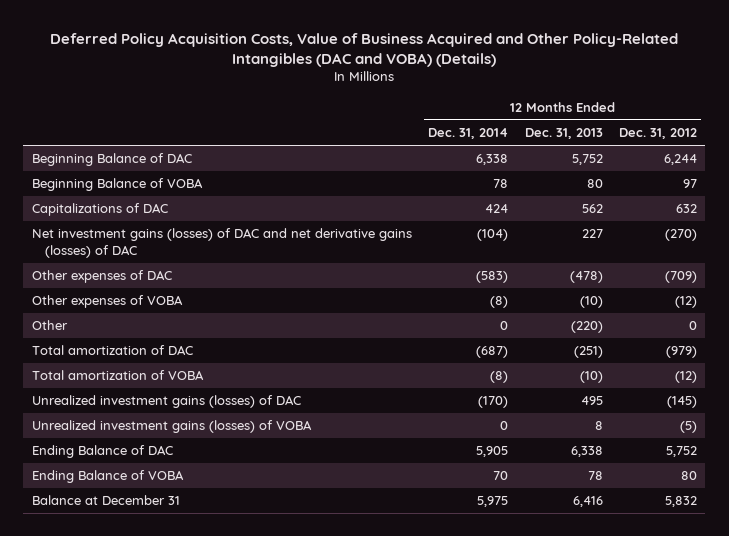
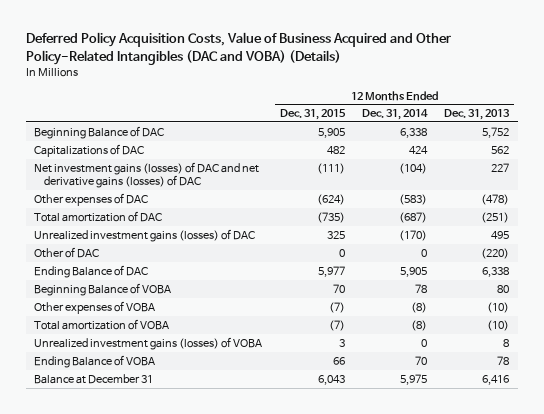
[618,128,697,140] Dec. 31, 2012 -> none
none -> [279,109,346,121] Dec. 31, 2015
[31,320,68,331] Other -> none
none -> [34,246,100,258] Other of DAC
[31,178,203,192] Beginning Balance of VOBA -> [34,282,172,296] Beginning Balance of VOBA
[31,295,183,309] Other expenses of VOBA -> [34,300,156,314] Other expenses of VOBA
[31,370,204,381] Total amortization of VOBA -> [34,318,170,330] Total amortization of VOBA
[31,420,312,434] Unrealized investment gains (losses) of VOBA -> [34,336,263,350] Unrealized investment gains (losses) of VOBA

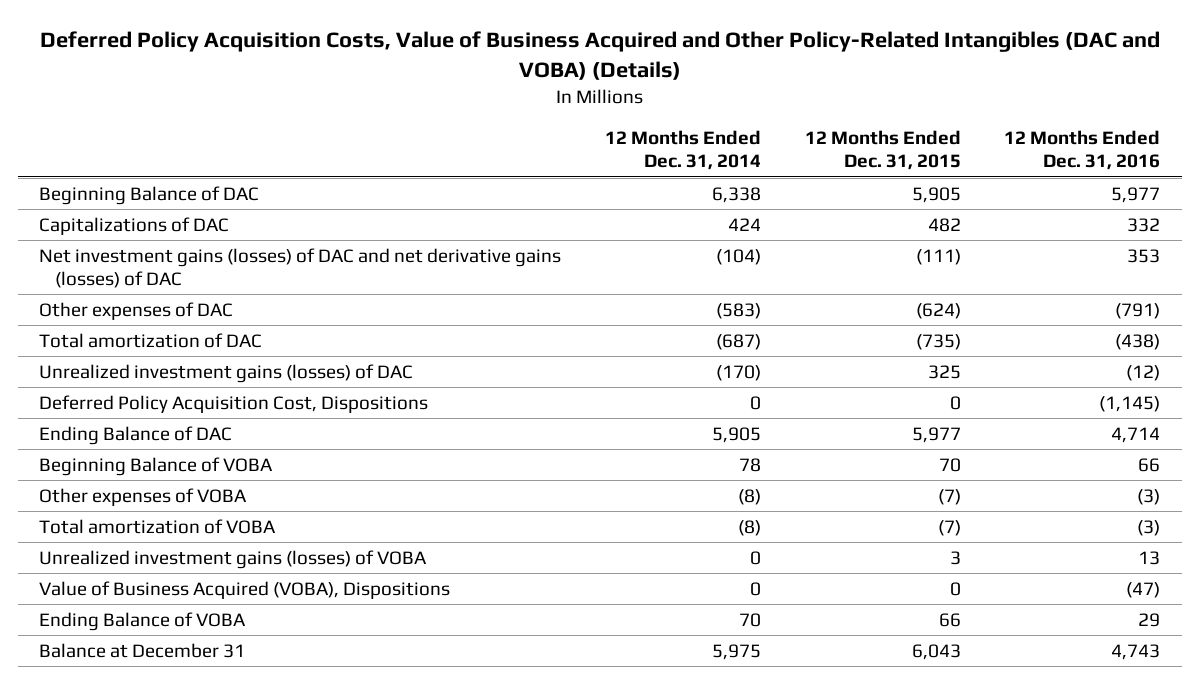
[444,109,511,121] Dec. 31, 2013 -> none
none -> [1004,130,1161,171] 12 Months Ended Dec. 31, 2016
[34,246,100,258] Other of DAC -> none
none -> [39,394,429,413] Deferred Policy Acquisition Cost, Dispositions
none -> [39,580,451,599] Value of Business Acquired (VOBA), Dispositions

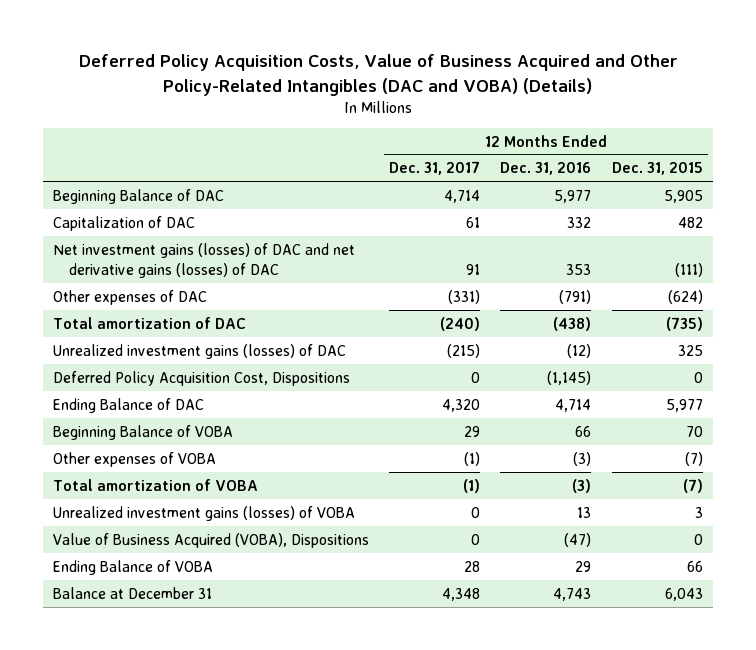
[605,130,762,171] 12 Months Ended Dec. 31, 2014 -> none
none -> [389,161,481,176] Dec. 31, 2017
[39,216,230,235] Capitalizations of DAC -> [53,215,196,231] Capitalization of DAC

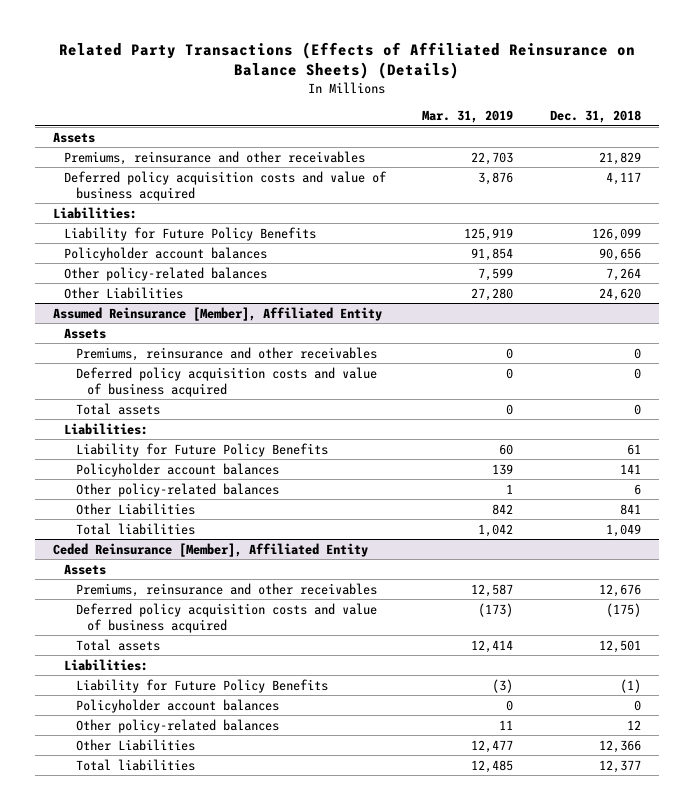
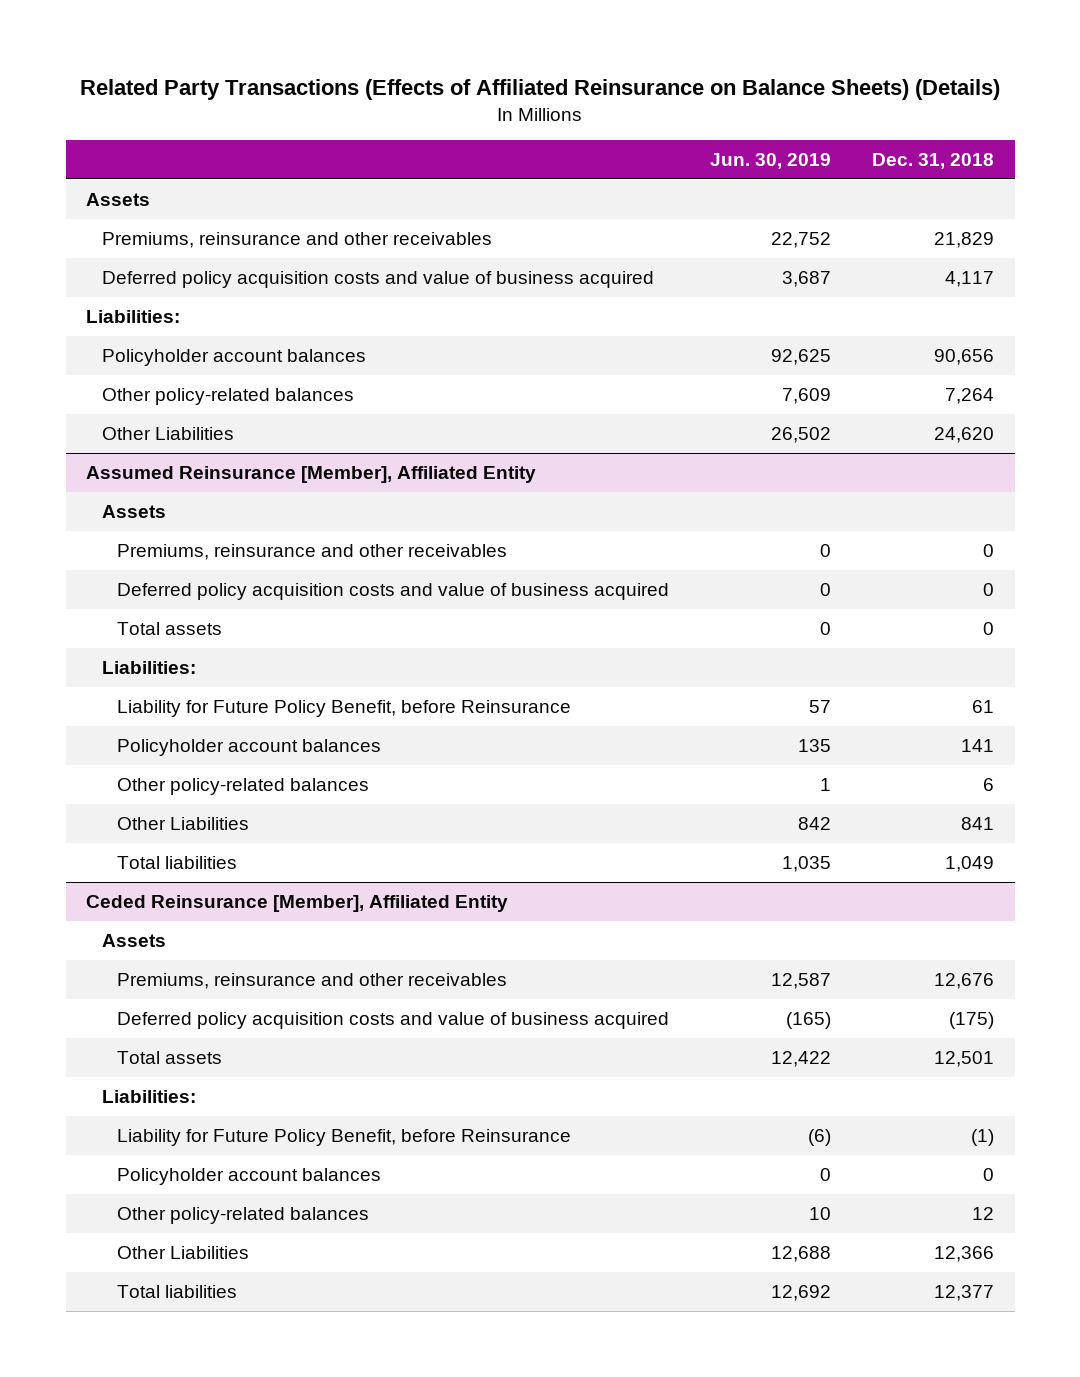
[422,110,514,124] Mar. 31, 2019 -> none
none -> [710,152,832,169] Jun. 30, 2019
[64,226,317,241] Liability for Future Policy Benefits -> none
[75,442,328,457] Liability for Future Policy Benefits -> [117,699,572,717] Liability for Future Policy Benefit, before Reinsurance
[75,678,328,693] Liability for Future Policy Benefits -> [117,1128,572,1146] Liability for Future Policy Benefit, before Reinsurance

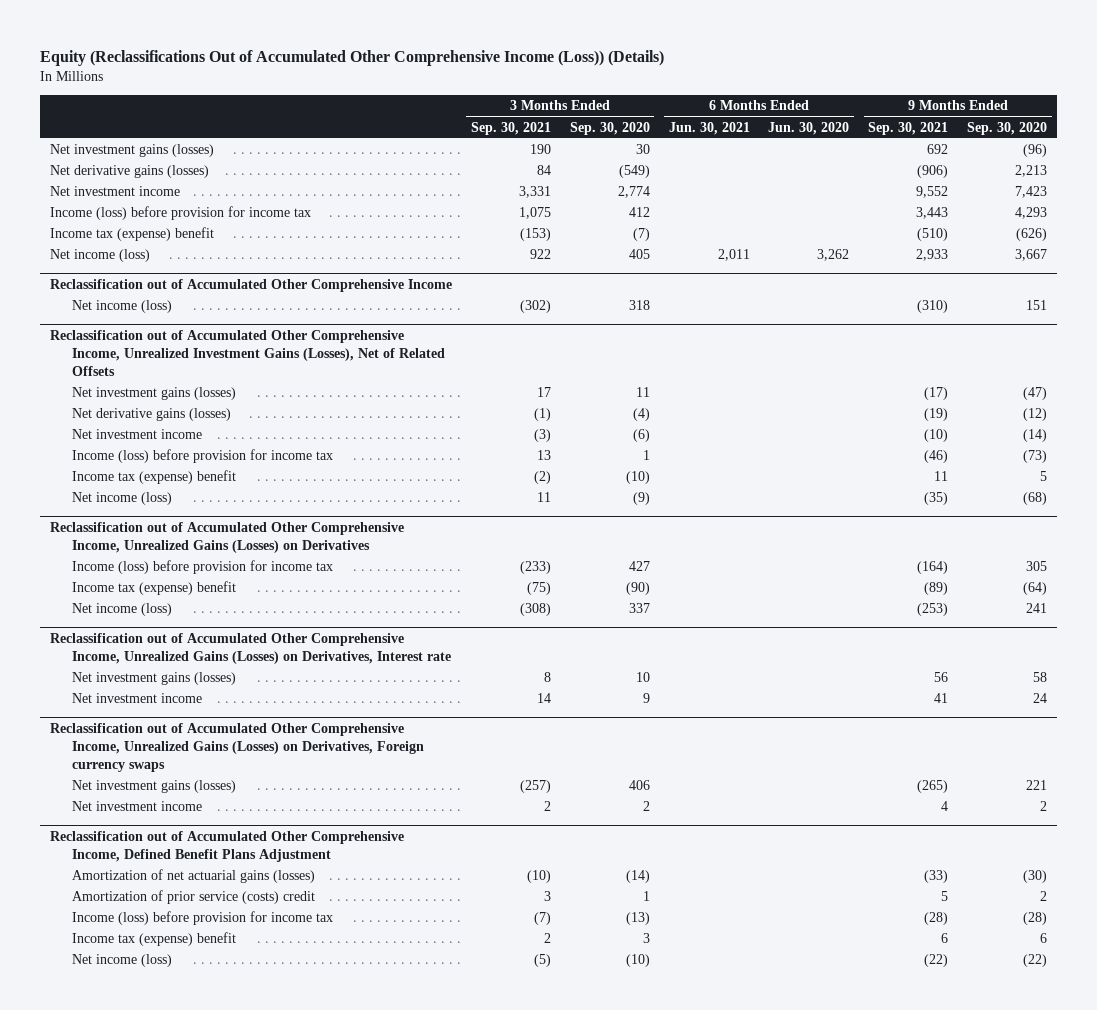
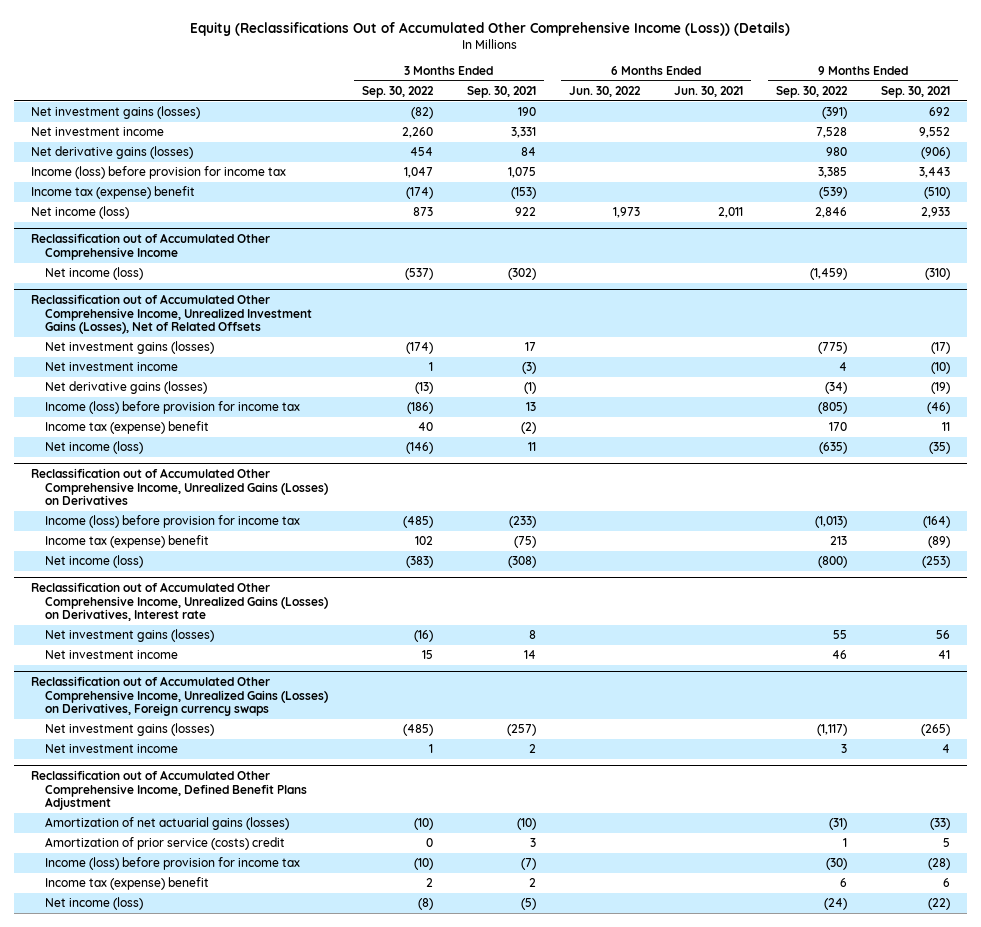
[569,121,650,135] Sep. 30, 2020 -> none
[768,121,850,135] Jun. 30, 2020 -> none
[967,121,1048,135] Sep. 30, 2020 -> none
none -> [361,86,434,99] Sep. 30, 2022
none -> [569,86,642,98] Jun. 30, 2022
none -> [776,86,849,99] Sep. 30, 2022
[49,165,209,179] Net derivative gains (losses) -> [31,146,194,160] Net derivative gains (losses)
[71,408,231,422] Net derivative gains (losses) -> [45,381,208,395] Net derivative gains (losses)

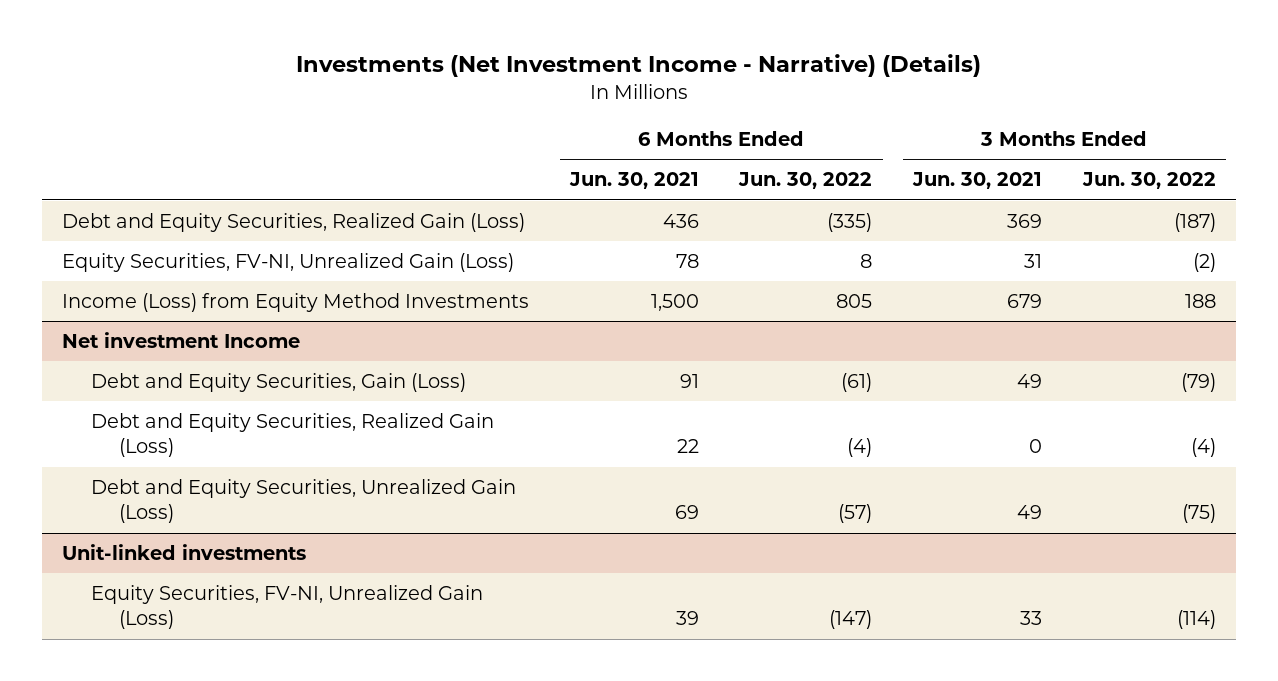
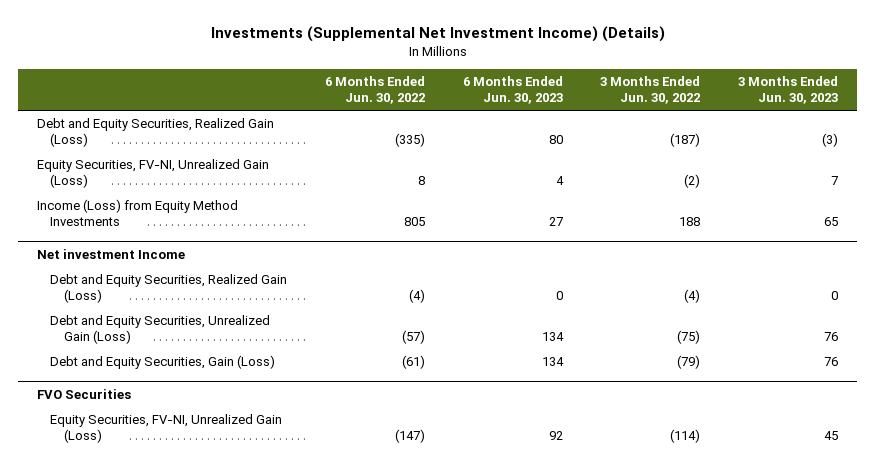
[295,54,981,78] Investments (Net Investment Income - Narrative) (Details) -> [210,26,665,43] Investments (Supplemental Net Investment Income) (Details)
[568,172,699,190] Jun. 30, 2021 -> none
[912,172,1043,190] Jun. 30, 2021 -> none
none -> [462,76,563,105] 6 Months Ended Jun. 30, 2023
none -> [738,76,839,105] 3 Months Ended Jun. 30, 2023
[62,544,307,561] Unit-linked investments -> none
[90,373,466,393] Debt and Equity Securities, Gain (Loss) -> [50,355,276,370] Debt and Equity Securities, Gain (Loss)
none -> [36,389,131,400] FVO Securities

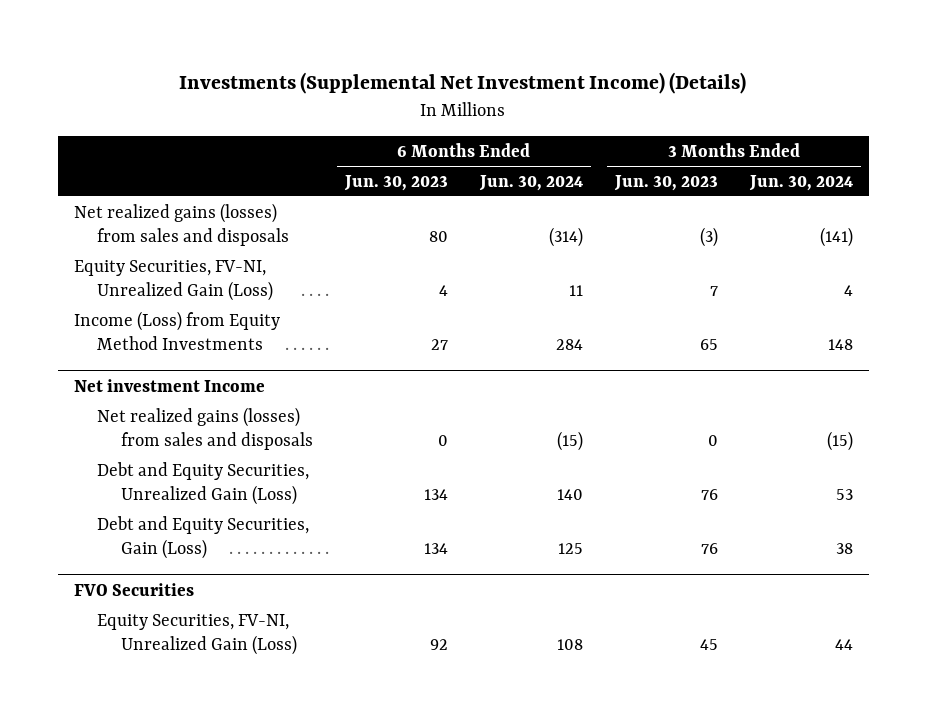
[325,76,426,105] 6 Months Ended Jun. 30, 2022 -> none
[600,76,701,105] 3 Months Ended Jun. 30, 2022 -> none
none -> [478,174,583,191] Jun. 30, 2024
none -> [748,174,853,191] Jun. 30, 2024
[36,118,274,148] Debt and Equity Securities, Realized Gain (Loss) -> [73,202,290,246] Net realized gains (losses) from sales and disposals
[50,274,288,304] Debt and Equity Securities, Realized Gain (Loss) -> [97,406,313,450] Net realized gains (losses) from sales and disposals

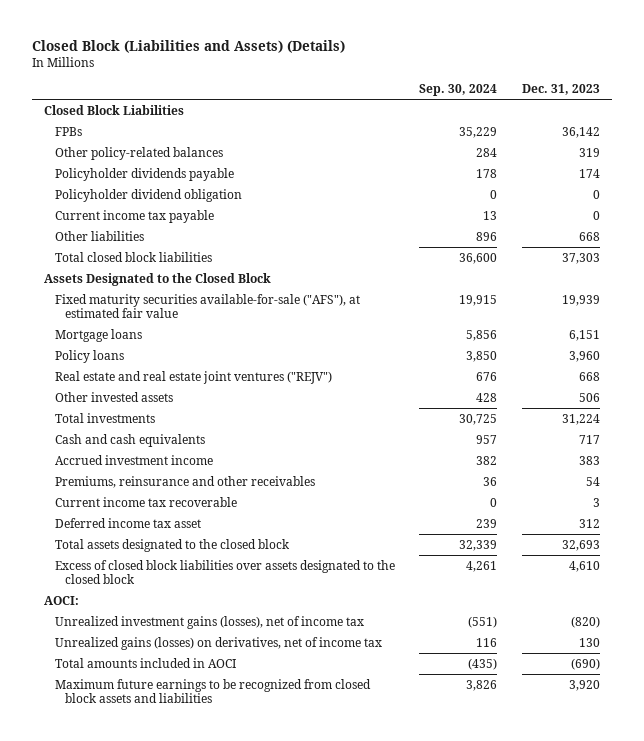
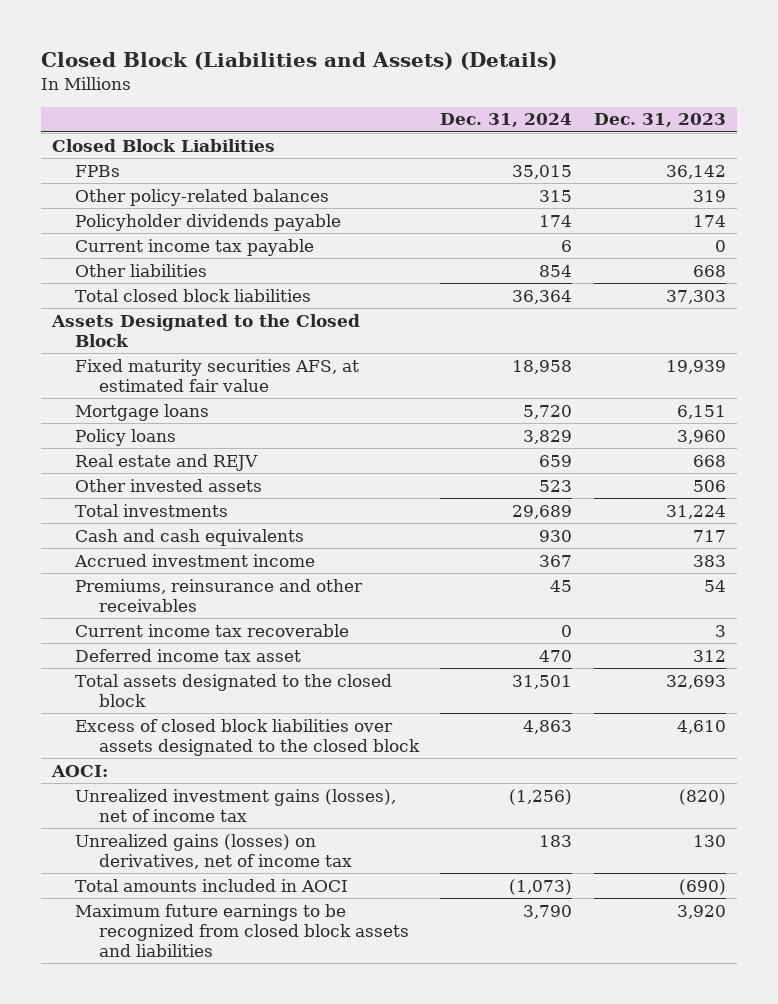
[419,84,498,97] Sep. 30, 2024 -> none
none -> [440,113,573,128] Dec. 31, 2024
[54,188,242,202] Policyholder dividend obligation -> none
[54,293,360,319] Fixed maturity securities available-for-sale ("AFS"), at estimated fair value -> [75,358,360,392] Fixed maturity securities AFS, at estimated fair value
[54,370,332,384] Real estate and real estate joint ventures ("REJV") -> [75,453,259,471] Real estate and REJV

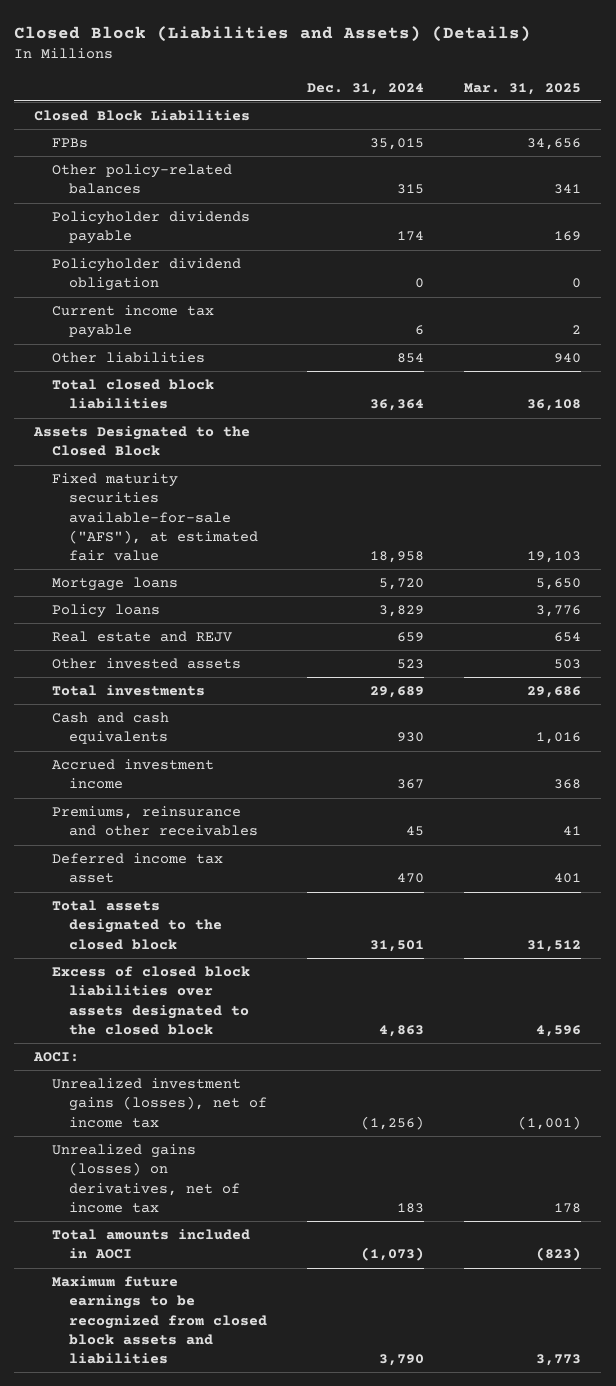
[594,113,727,128] Dec. 31, 2023 -> none
none -> [464,82,582,95] Mar. 31, 2025
none -> [51,258,241,292] Policyholder dividend obligation
[75,358,360,392] Fixed maturity securities AFS, at estimated fair value -> [51,473,258,562] Fixed maturity securities available-for-sale ("AFS"), at estimated fair value
[75,623,350,637] Current income tax recoverable -> none

